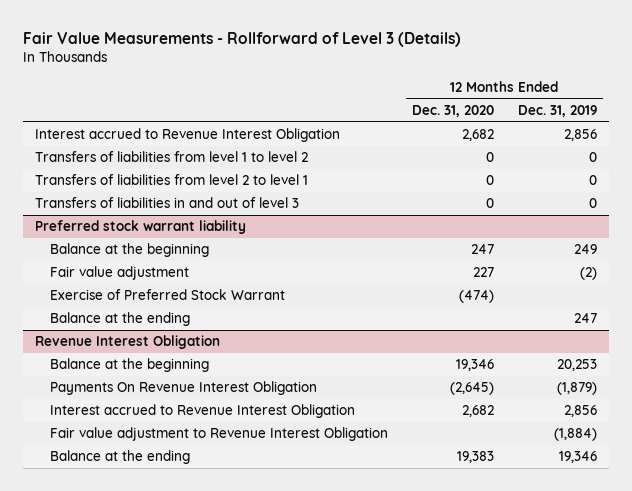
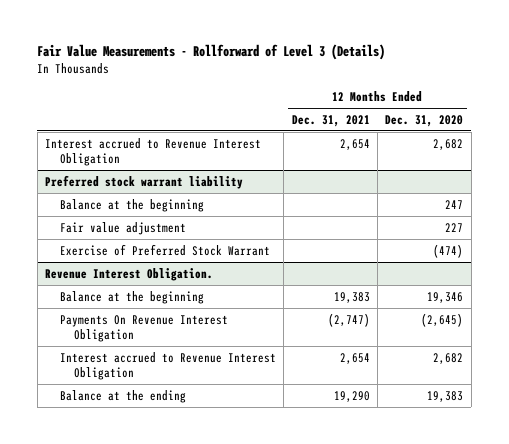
[517,105,597,118] Dec. 31, 2019 -> none
none -> [291,114,370,127] Dec. 31, 2021
[35,151,309,163] Transfers of liabilities from level 1 to level 2 -> none
[35,174,309,186] Transfers of liabilities from level 2 to level 1 -> none
[35,197,300,209] Transfers of liabilities in and out of level 3 -> none
[49,312,190,327] Balance at the ending -> none
[35,335,221,350] Revenue Interest Obligation -> [45,267,214,281] Revenue Interest Obligation.
[49,427,388,442] Fair value adjustment to Revenue Interest Obligation -> none

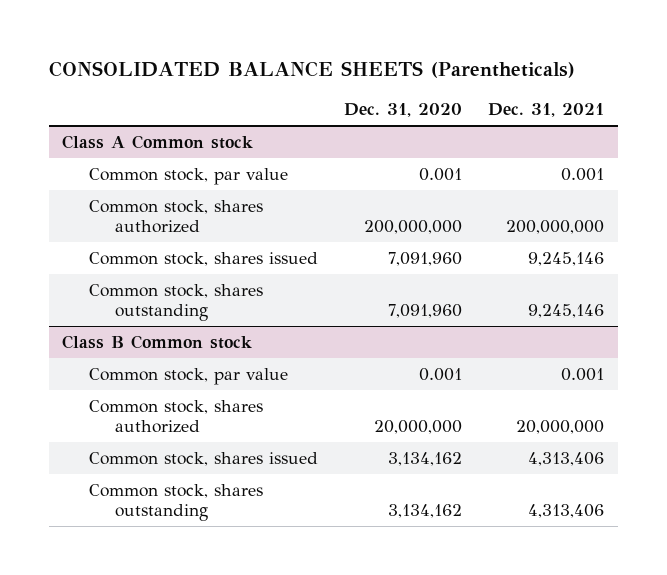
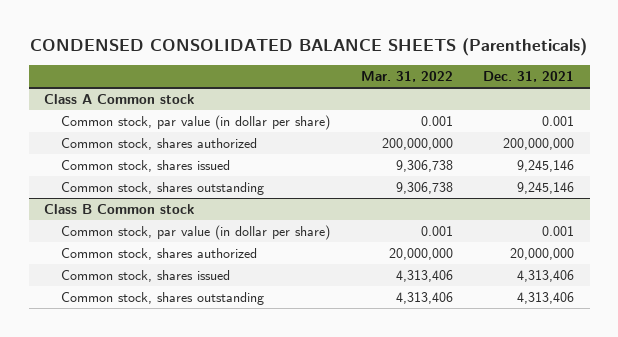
[49,61,576,79] CONSOLIDATED BALANCE SHEETS (Parentheticals) -> [30,37,588,56] CONDENSED CONSOLIDATED BALANCE SHEETS (Parentheticals)
[344,103,463,118] Dec. 31, 2020 -> none
none -> [360,70,453,82] Mar. 31, 2022
[88,167,288,185] Common stock, par value -> [61,115,331,131] Common stock, par value (in dollar per share)
[88,367,288,385] Common stock, par value -> [61,225,331,241] Common stock, par value (in dollar per share)

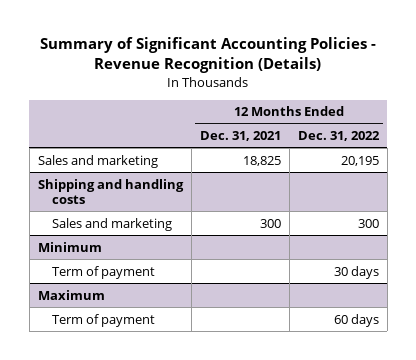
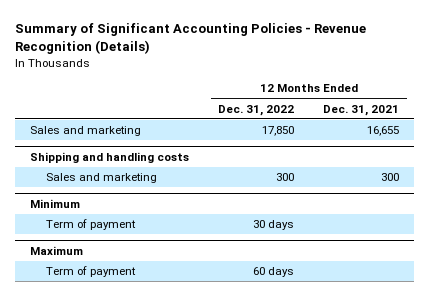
[242,155,281,166] 18,825 -> [367,126,400,137] 16,655
[340,155,379,166] 20,195 -> [262,126,295,137] 17,850

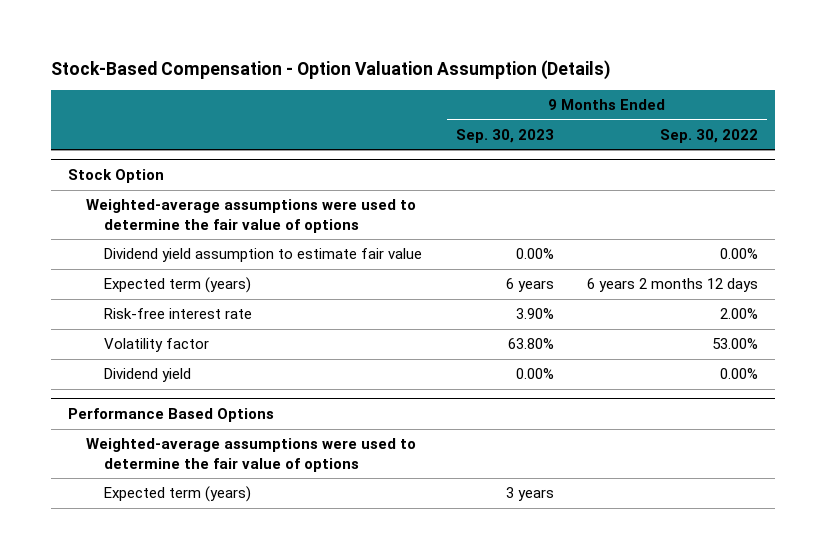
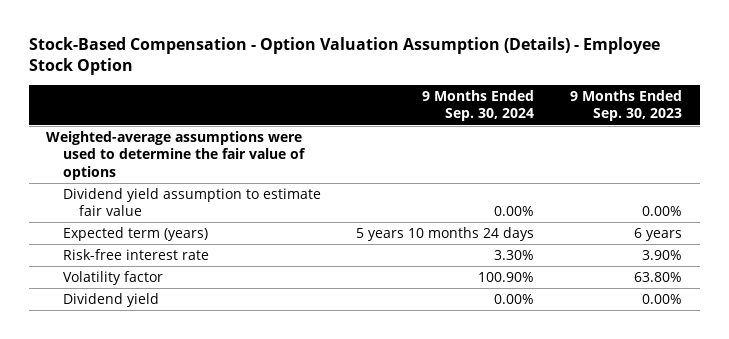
[50,59,610,80] Stock-Based Compensation - Option Valuation Assumption (Details) -> [28,36,660,76] Stock-Based Compensation - Option Valuation Assumption (Details) - Employee Stock Option
[660,128,759,143] Sep. 30, 2022 -> none
none -> [422,90,535,122] 9 Months Ended Sep. 30, 2024
[67,169,164,184] Stock Option -> none
[67,408,274,423] Performance Based Options -> none
[85,438,416,472] Weighted-average assumptions were used to determine the fair value of options -> none
[104,486,252,503] Expected term (years) -> none

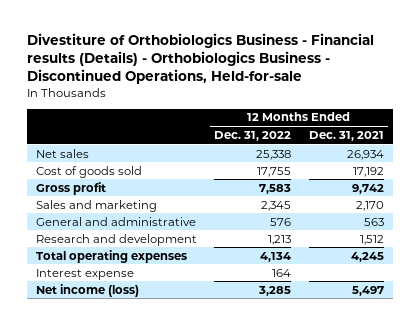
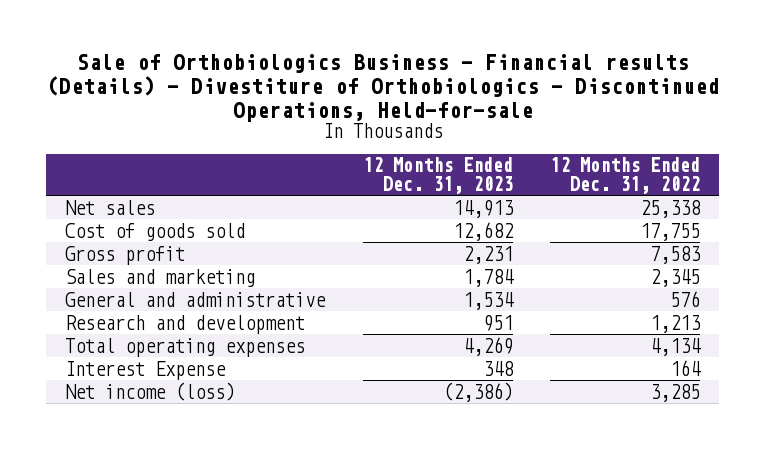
[26,32,374,85] Divestiture of Orthobiologics Business - Financial results (Details) - Orthobiologics Business - Discontinued Operations, Held-for-sale -> [46,54,719,122] Sale of Orthobiologics Business - Financial results (Details) - Divestiture of Orthobiologics - Discontinued Operations, Held-for-sale
[308,130,384,141] Dec. 31, 2021 -> none
none -> [362,157,513,194] 12 Months Ended Dec. 31, 2023
[35,268,134,280] Interest expense -> [65,360,227,380] Interest Expense

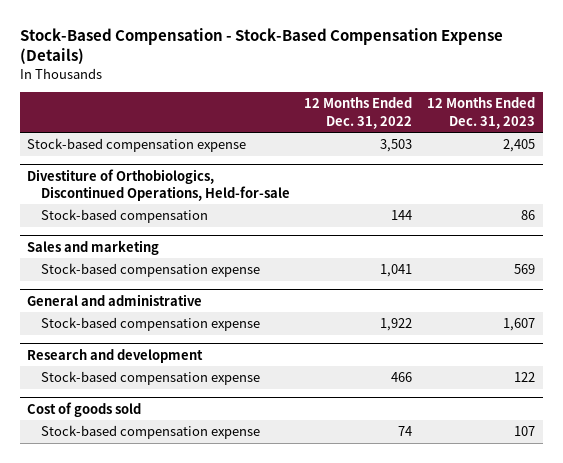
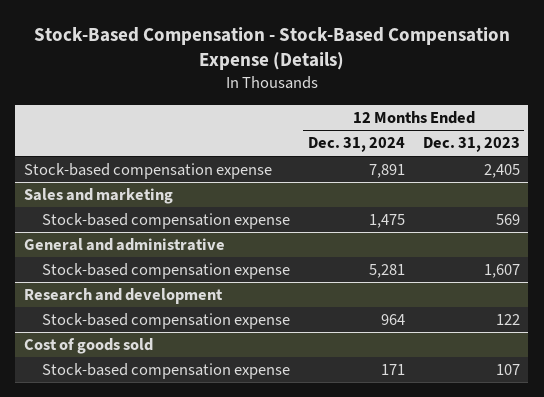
[304,97,413,129] 12 Months Ended Dec. 31, 2022 -> none
none -> [307,137,405,153] Dec. 31, 2024
[27,168,290,201] Divestiture of Orthobiologics, Discontinued Operations, Held-for-sale -> none
[40,209,208,224] Stock-based compensation -> none

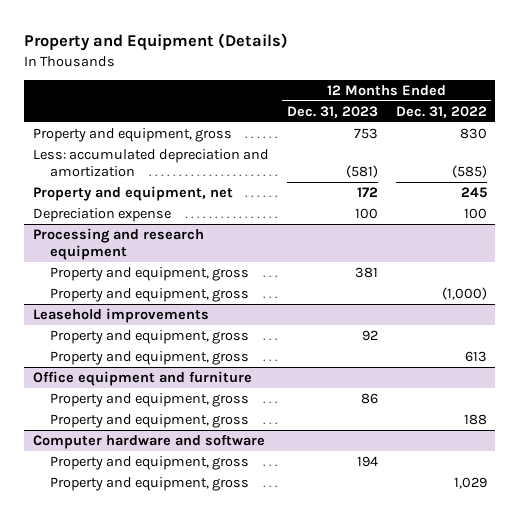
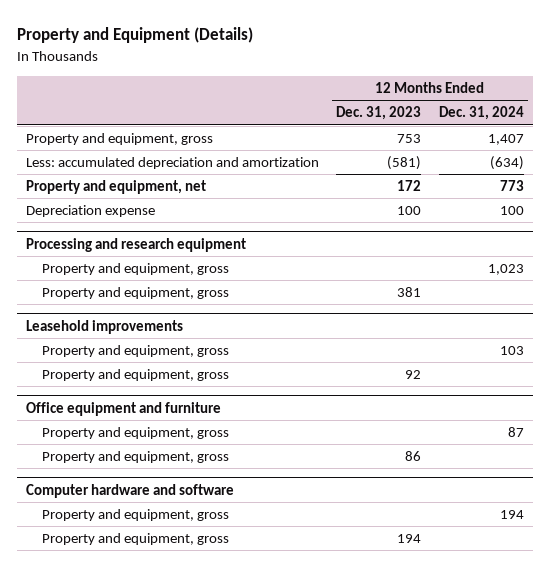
[395,105,487,118] Dec. 31, 2022 -> none
none -> [438,106,524,121] Dec. 31, 2024
[49,266,249,281] Property and equipment, gross -> [42,287,230,300] Property and equipment, gross
[49,329,249,344] Property and equipment, gross -> [42,369,230,382] Property and equipment, gross
[49,392,249,407] Property and equipment, gross -> [42,451,230,464] Property and equipment, gross
[49,455,249,470] Property and equipment, gross -> [42,533,230,546] Property and equipment, gross

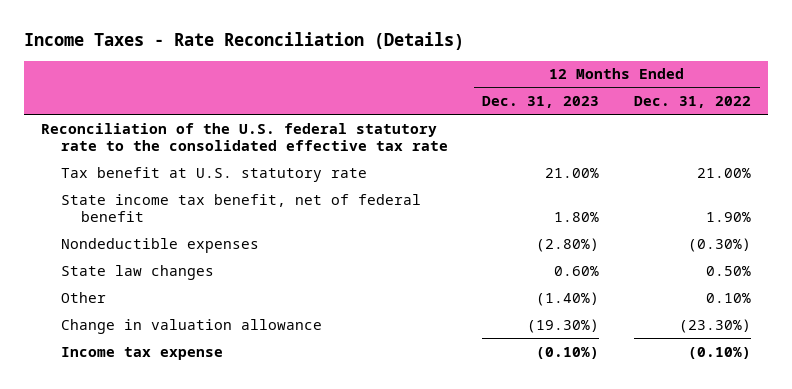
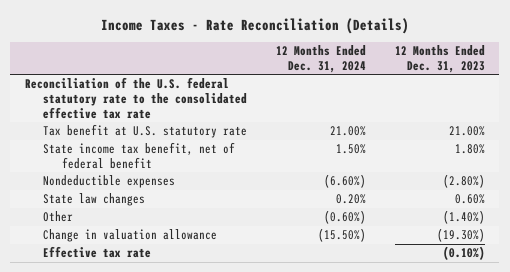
[634,96,752,109] Dec. 31, 2022 -> none
none -> [276,45,367,73] 12 Months Ended Dec. 31, 2024
[60,346,223,360] Income tax expense -> [43,246,152,259] Effective tax rate

